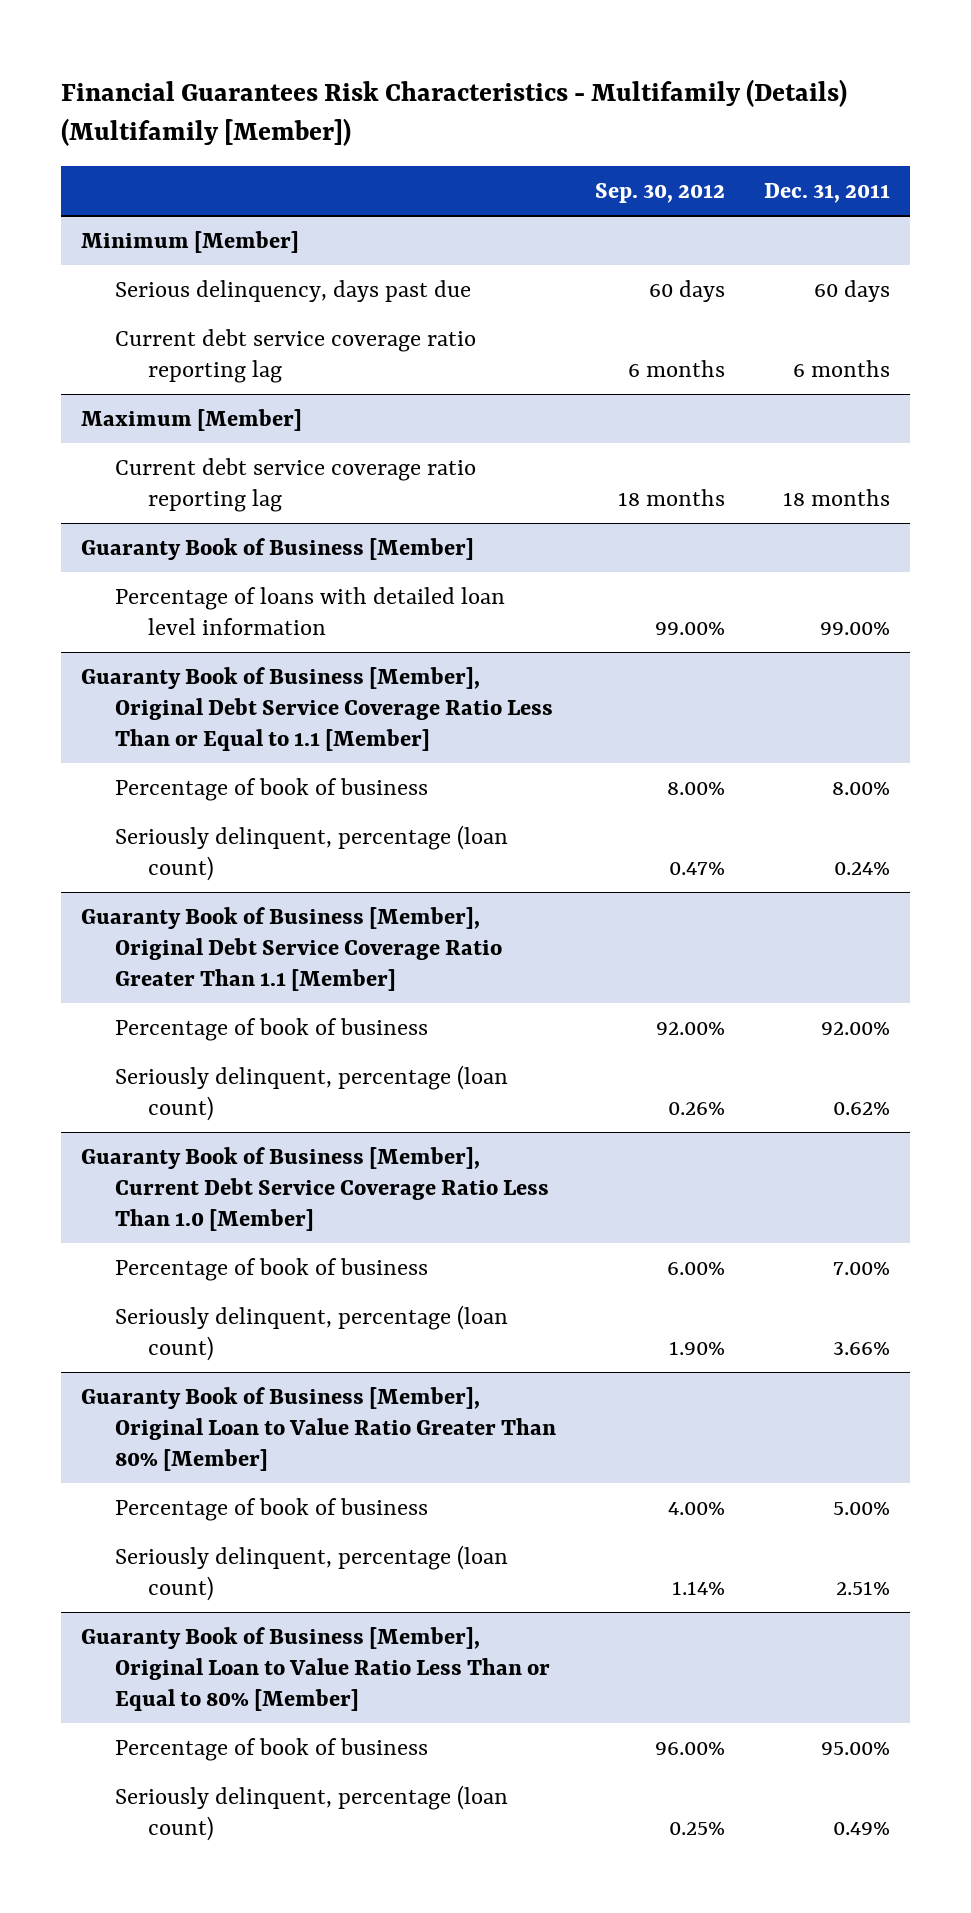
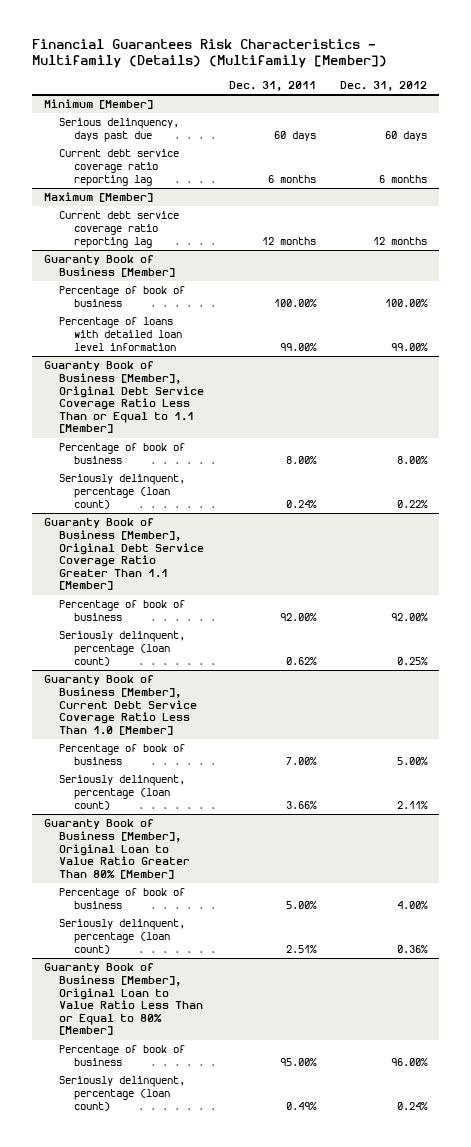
[594,182,725,203] Sep. 30, 2012 -> none
none -> [340,81,428,92] Dec. 31, 2012
[783,488,891,506] 18 months -> [261,236,316,245] 12 months
none -> [59,286,186,307] Percentage of book of business

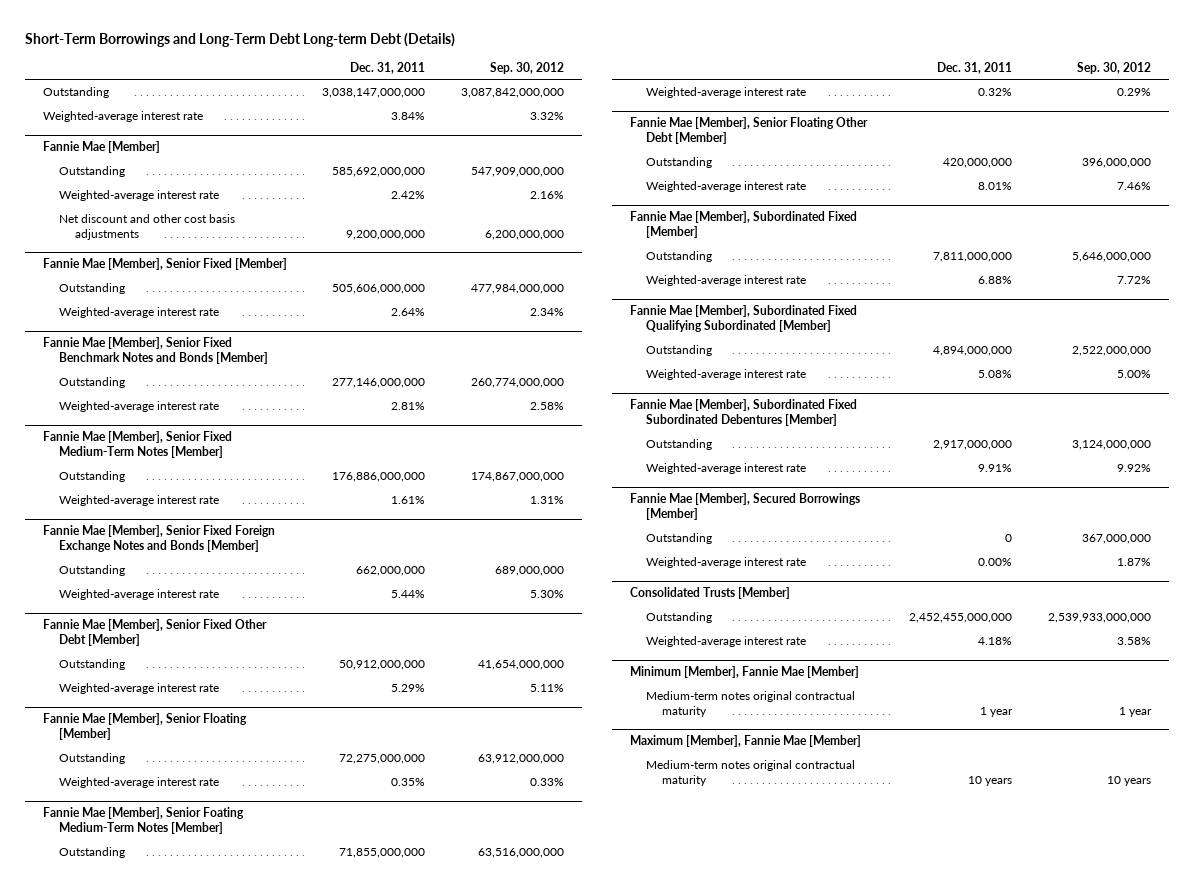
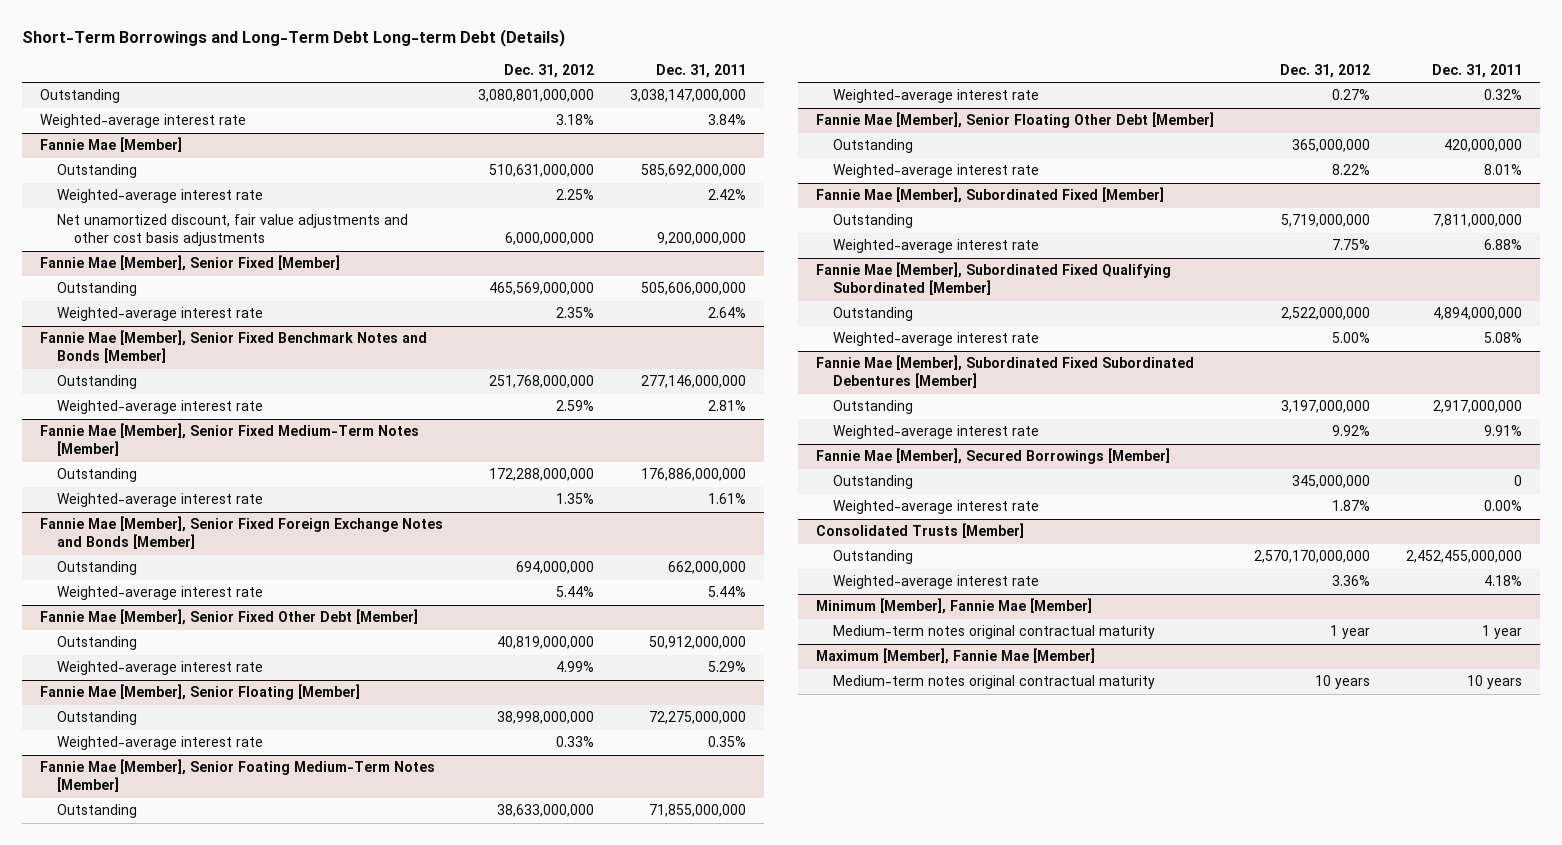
[490,61,565,74] Sep. 30, 2012 -> none
none -> [504,63,595,78] Dec. 31, 2012
[58,214,235,240] Net discount and other cost basis adjustments -> [56,214,408,247] Net unamortized discount, fair value adjustments and other cost basis adjustments

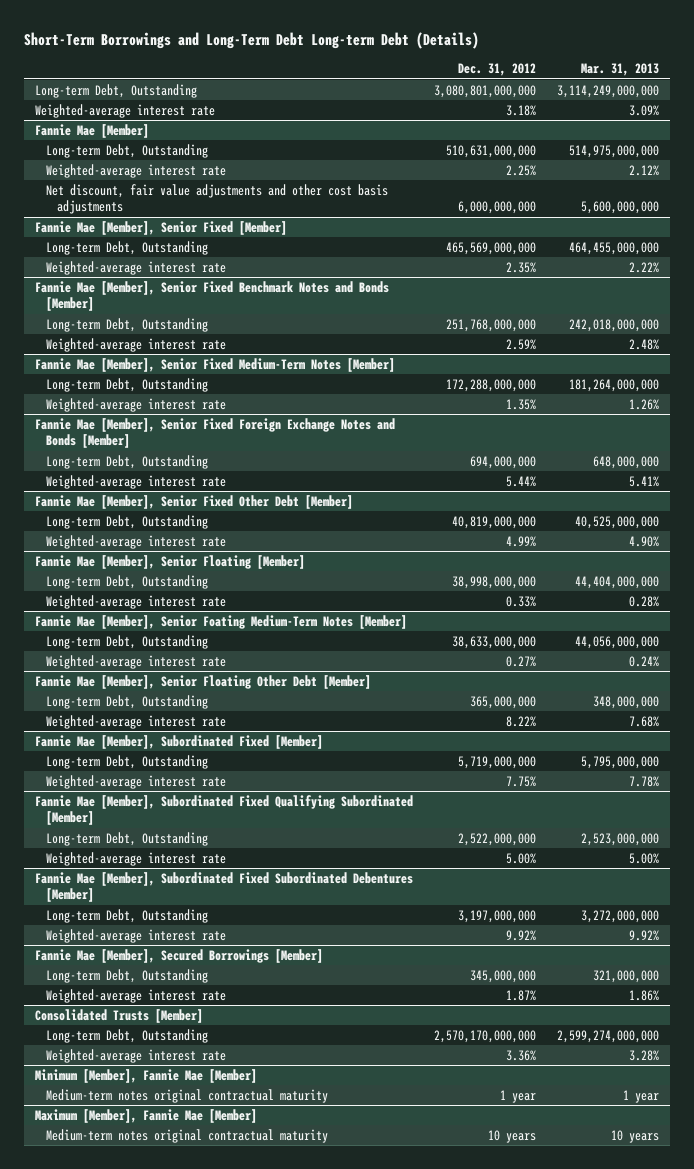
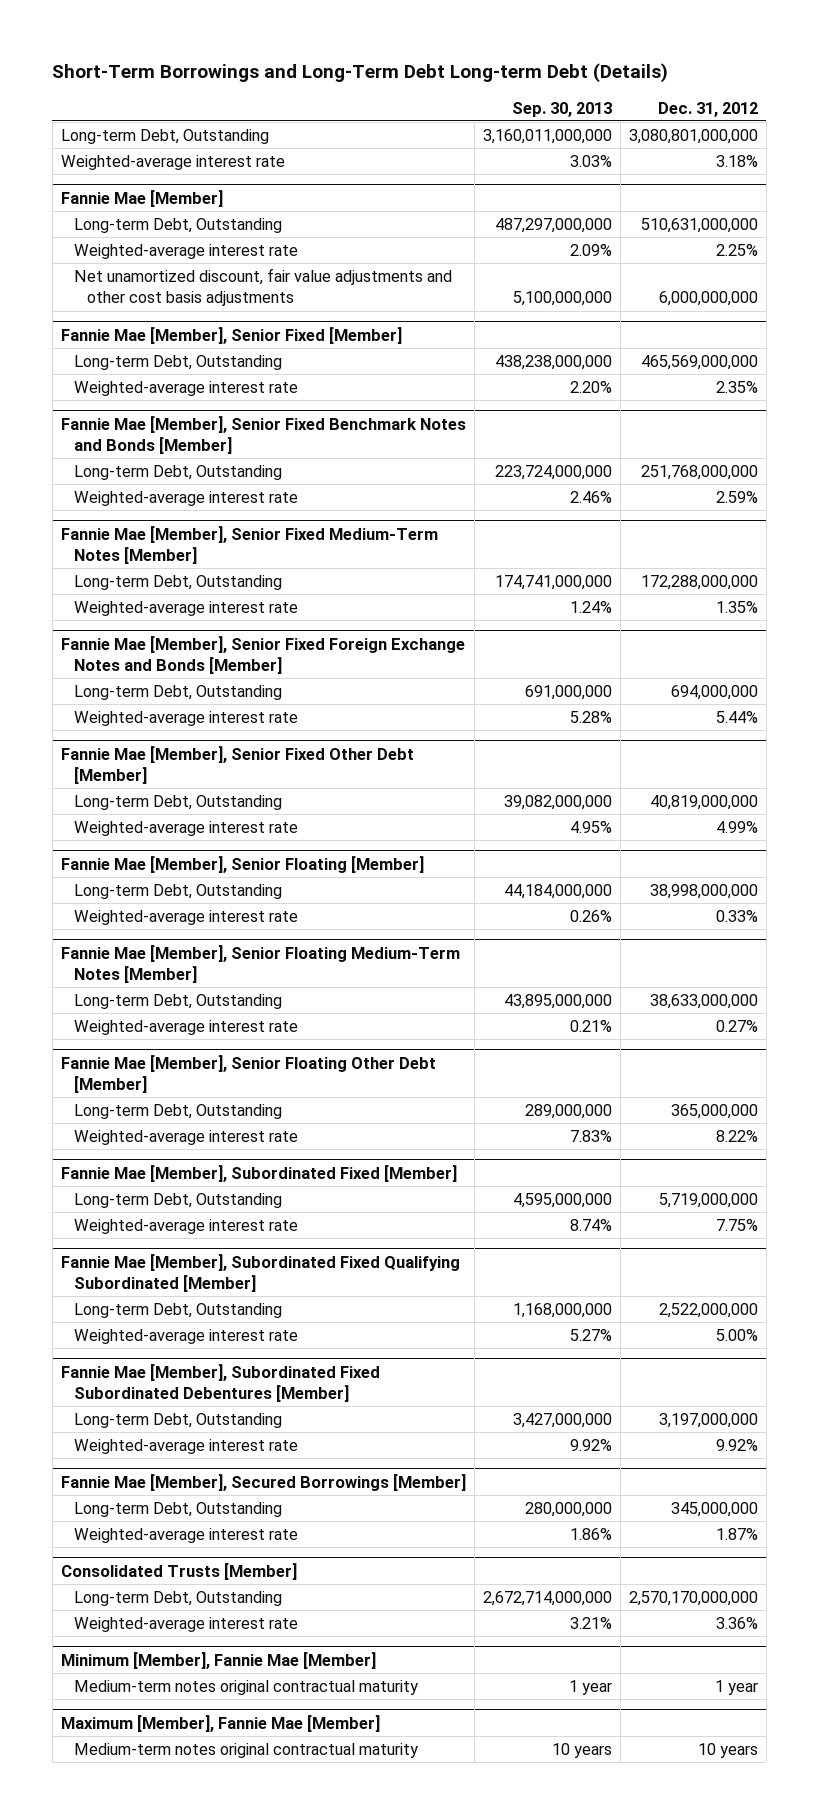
[581,63,660,77] Mar. 31, 2013 -> none
none -> [511,101,612,117] Sep. 30, 2013
[45,183,388,215] Net discount, fair value adjustments and other cost basis adjustments -> [74,267,453,307] Net unamortized discount, fair value adjustments and other cost basis adjustments
[34,614,407,629] Fannie Mae [Member], Senior Foating Medium-Term Notes [Member] -> [60,944,460,984] Fannie Mae [Member], Senior Floating Medium-Term Notes [Member]

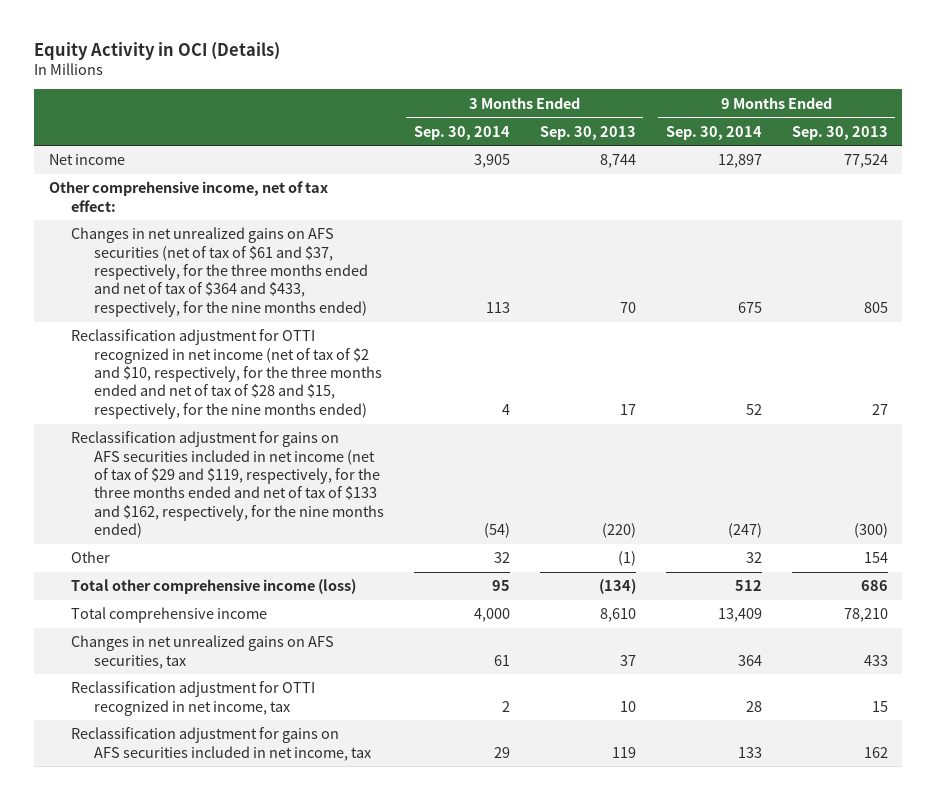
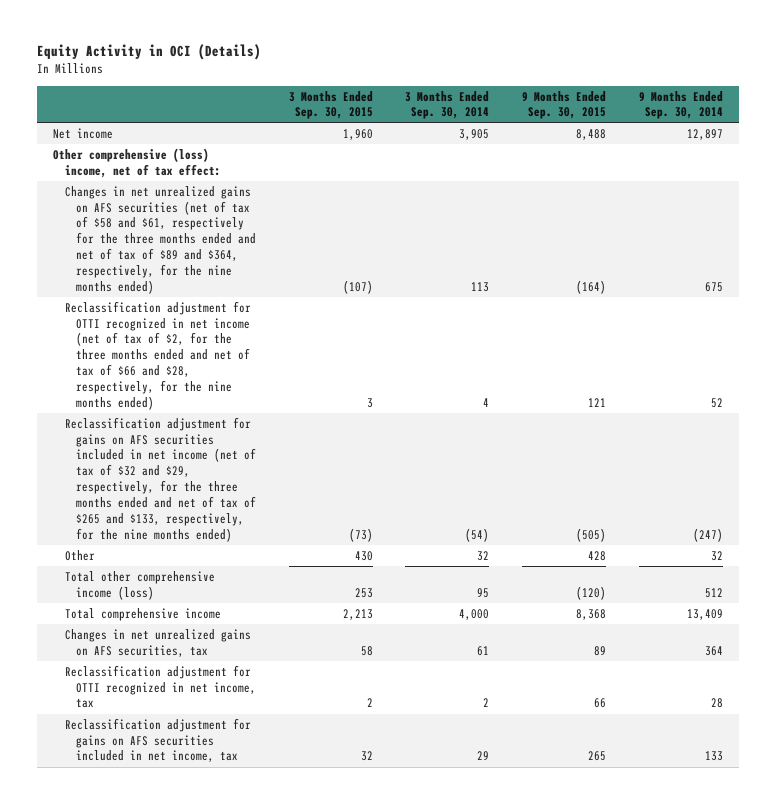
[539,125,636,140] Sep. 30, 2013 -> none
[791,125,888,140] Sep. 30, 2013 -> none
none -> [288,90,373,120] 3 Months Ended Sep. 30, 2015
none -> [522,90,607,120] 9 Months Ended Sep. 30, 2015
[48,181,328,212] Other comprehensive income, net of tax effect: -> [53,147,221,178] Other comprehensive (loss) income, net of tax effect:
[71,227,369,317] Changes in net unrealized gains on AFS securities (net of tax of $61 and $37, respectively, for the three months ended and net of tax of $364 and $433, respectively, for the nine months ended) -> [64,185,256,294] Changes in net unrealized gains on AFS securities (net of tax of $58 and $61, respectively for the three months ended and net of tax of $89 and $364, respectively, for the nine months ended)
[71,329,383,419] Reclassification adjustment for OTTI recognized in net income (net of tax of $2 and $10, respectively, for the three months ended and net of tax of $28 and $15, respectively, for the nine months ended) -> [64,300,251,410] Reclassification adjustment for OTTI recognized in net income (net of tax of $2, for the three months ended and net of tax of $66 and $28, respectively, for the nine months ended)
[71,431,385,539] Reclassification adjustment for gains on AFS securities included in net income (net of tax of $29 and $119, respectively, for the three months ended and net of tax of $133 and $162, respectively, for the nine months ended) -> [64,416,256,542] Reclassification adjustment for gains on AFS securities included in net income (net of tax of $32 and $29, respectively, for the three months ended and net of tax of $265 and $133, respectively, for the nine months ended)

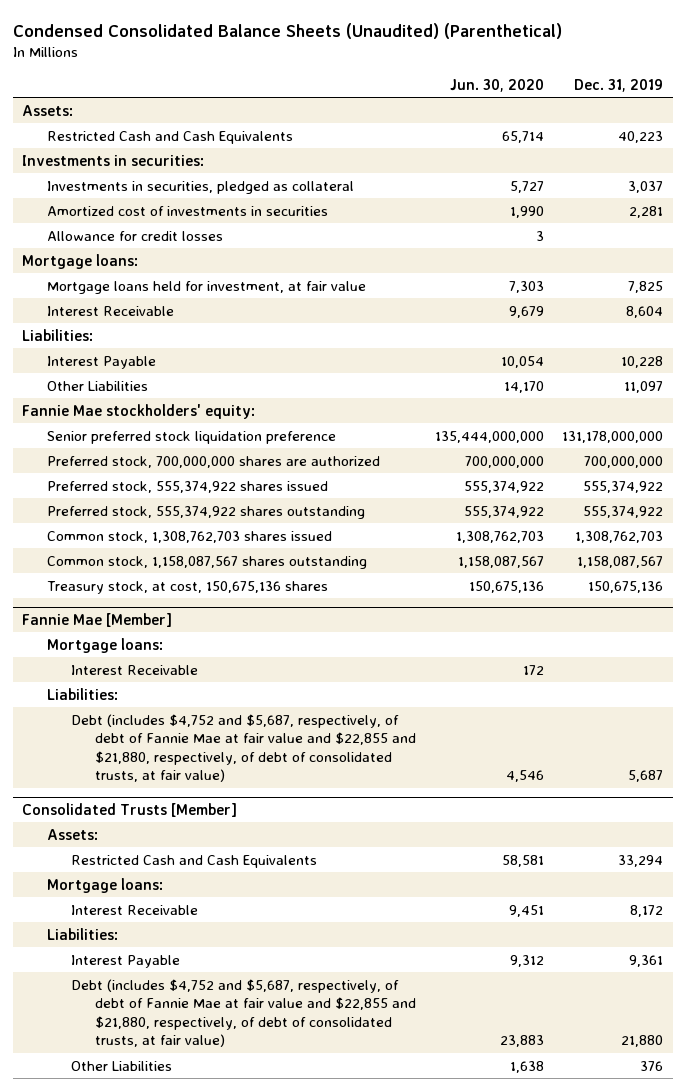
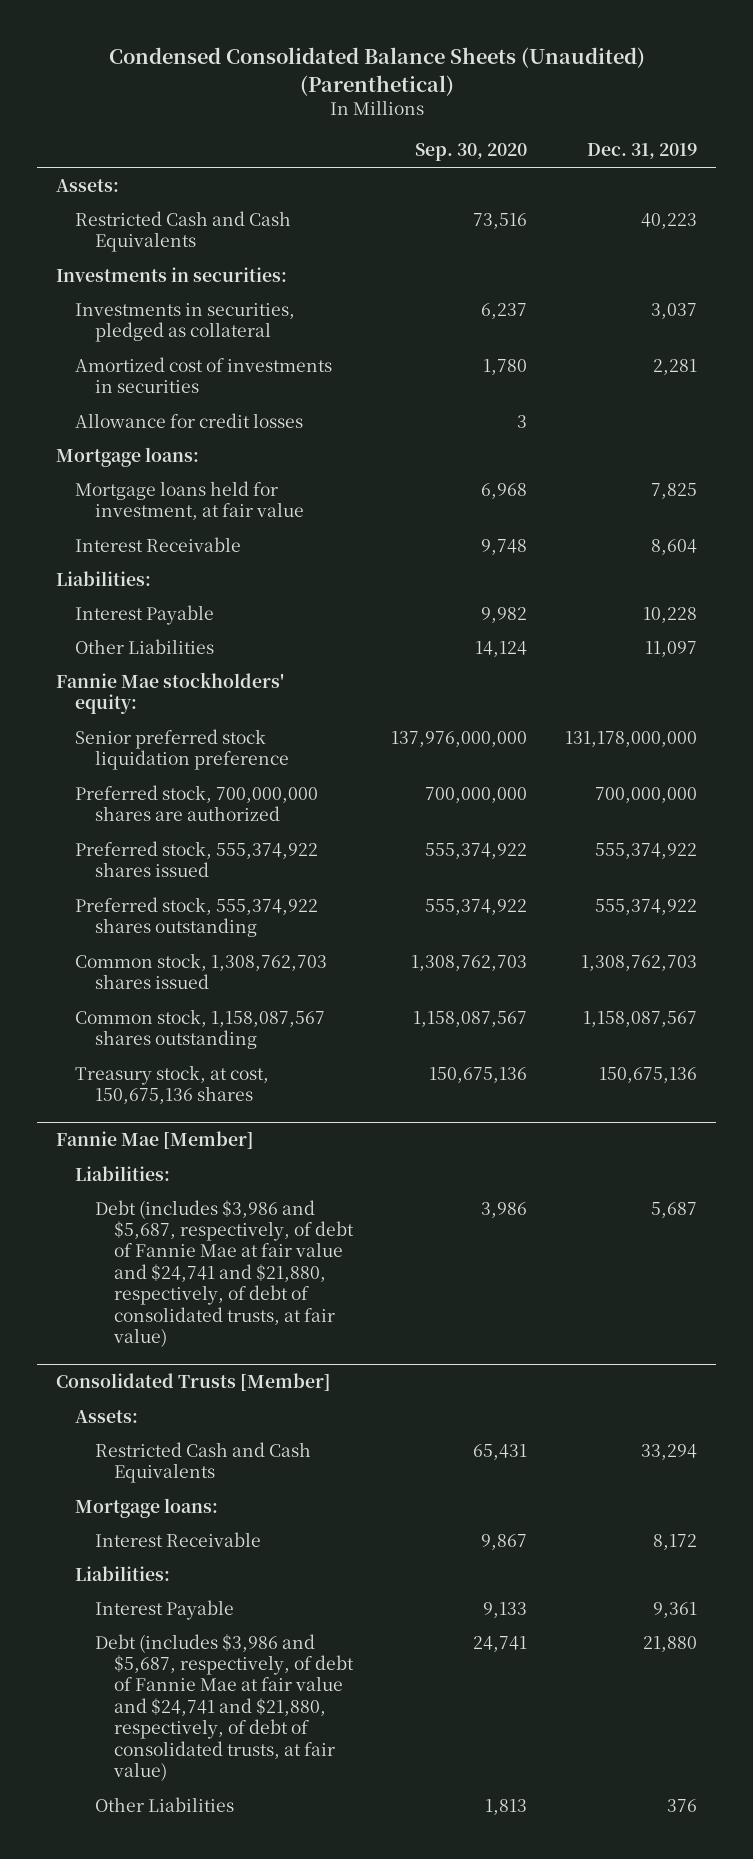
[449,78,544,92] Jun. 30, 2020 -> none
none -> [415,143,528,162] Sep. 30, 2020
[46,637,163,653] Mortgage loans: -> none
[70,664,198,675] Interest Receivable -> none
[70,713,416,783] Debt (includes $4,752 and $5,687, respectively, of debt of Fannie Mae at fair value and $22,855 and $21,880, respectively, of debt of consolidated trusts, at fair value) -> [94,1199,355,1348] Debt (includes $3,986 and $5,687, respectively, of debt of Fannie Mae at fair value and $24,741 and $21,880, respectively, of debt of consolidated trusts, at fair value)
[70,978,416,1048] Debt (includes $4,752 and $5,687, respectively, of debt of Fannie Mae at fair value and $22,855 and $21,880, respectively, of debt of consolidated trusts, at fair value) -> [94,1633,355,1782] Debt (includes $3,986 and $5,687, respectively, of debt of Fannie Mae at fair value and $24,741 and $21,880, respectively, of debt of consolidated trusts, at fair value)

